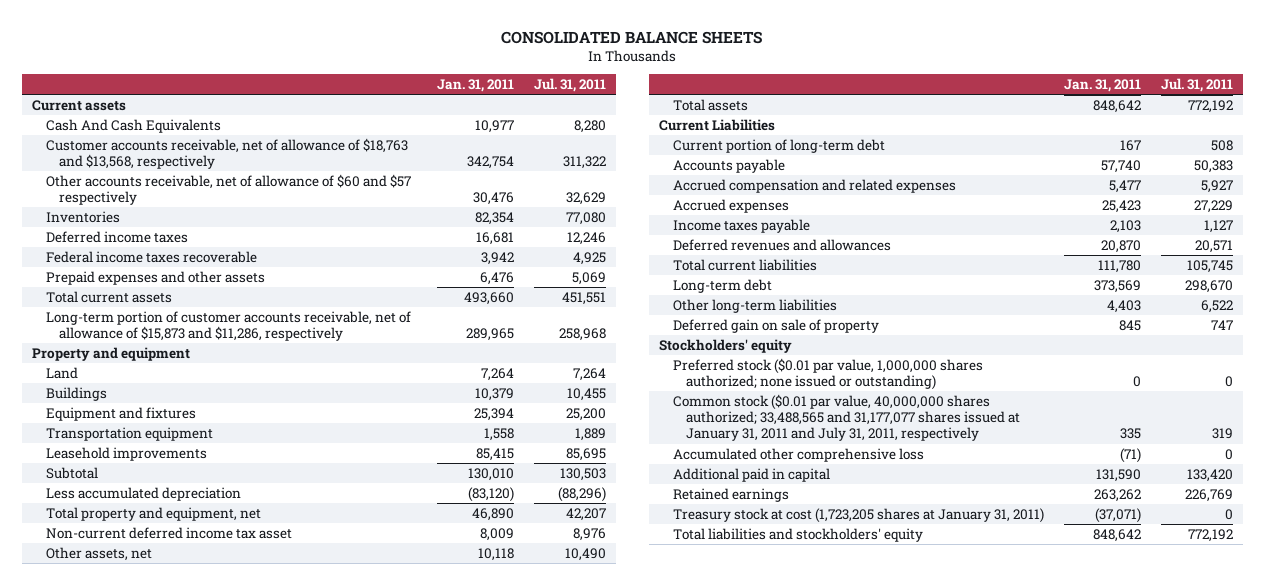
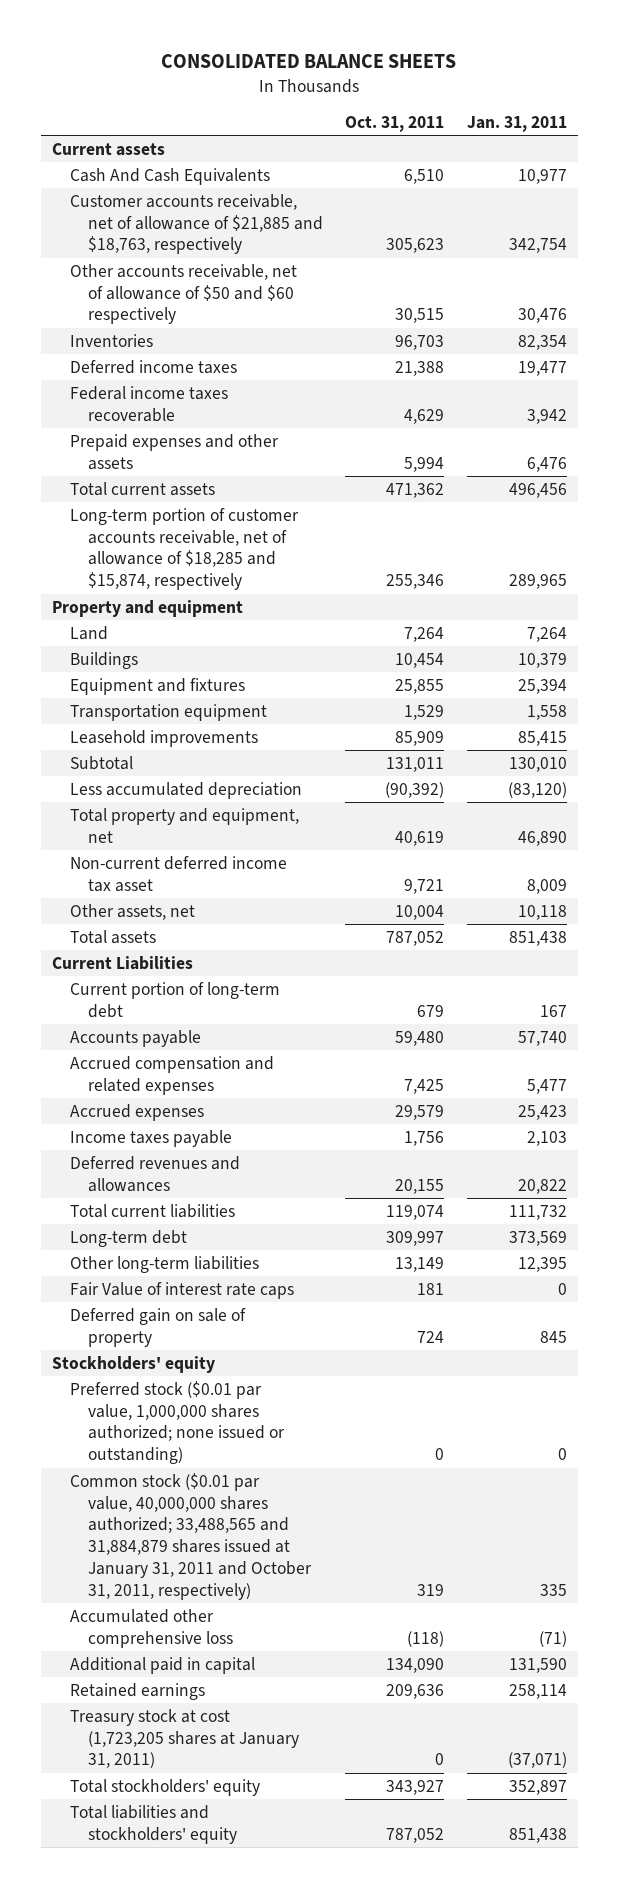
[533,78,606,93] Jul. 31, 2011 -> none
none -> [345,115,445,132] Oct. 31, 2011
[45,137,408,170] Customer accounts receivable, net of allowance of $18,763 and $13,568, respectively -> [69,193,323,255] Customer accounts receivable, net of allowance of $21,885 and $18,763, respectively
[45,173,411,206] Other accounts receivable, net of allowance of $60 and $57 respectively -> [69,263,297,325] Other accounts receivable, net of allowance of $50 and $60 respectively
[475,231,514,245] 16,681 -> [517,360,567,376] 19,477
[463,291,514,305] 493,660 -> [508,482,567,498] 496,456
[45,310,411,342] Long-term portion of customer accounts receivable, net of allowance of $15,873 and $11,286, respectively -> [69,507,299,591] Long-term portion of customer accounts receivable, net of allowance of $18,285 and $15,874, respectively
[1092,99,1141,113] 848,642 -> [508,930,567,946] 851,438
[1100,239,1141,253] 20,870 -> [517,1178,567,1194] 20,822
[1097,259,1141,273] 111,780 -> [508,1204,567,1220] 111,732
[1106,299,1141,313] 4,403 -> [517,1256,567,1272] 12,395
none -> [69,1281,294,1299] Fair Value of interest rate caps
[672,393,1021,442] Common stock ($0.01 par value, 40,000,000 shares authorized; 33,488,565 and 31,177,077 shares issued at January 31, 2011 and July 31, 2011, respectively -> [69,1472,312,1600] Common stock ($0.01 par value, 40,000,000 shares authorized; 33,488,565 and 31,884,879 shares issued at January 31, 2011 and October 31, 2011, respectively)
[1093,488,1141,502] 263,262 -> [508,1683,567,1699] 258,114
none -> [69,1778,260,1796] Total stockholders' equity
[1092,528,1141,542] 848,642 -> [508,1827,567,1843] 851,438

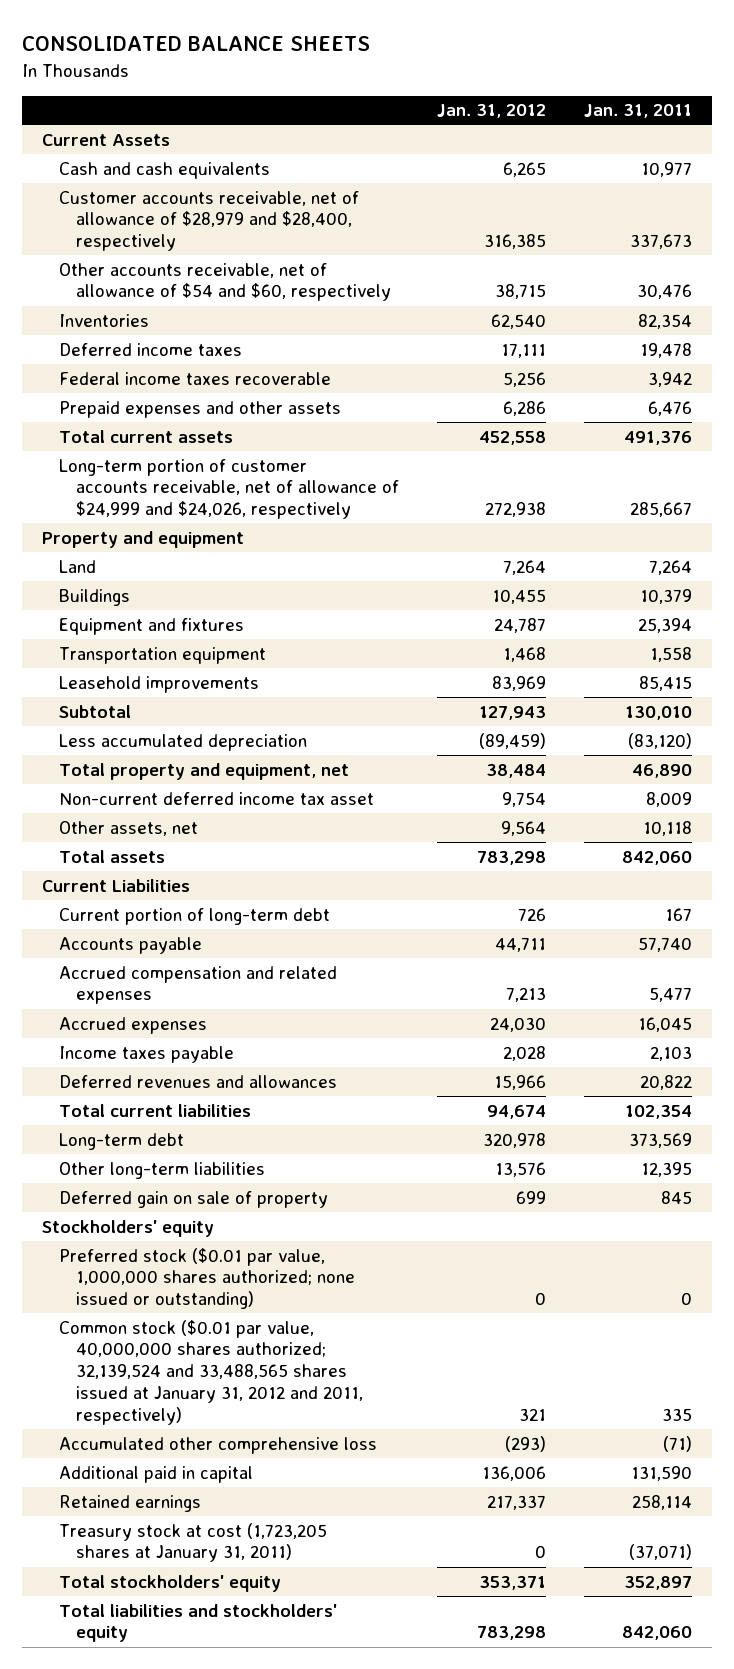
[345,115,445,132] Oct. 31, 2011 -> none
none -> [437,104,547,119] Jan. 31, 2012
[51,142,165,156] Current assets -> [41,133,170,146] Current Assets
[69,167,270,185] Cash And Cash Equivalents -> [58,161,270,179] Cash and cash equivalents
[69,193,323,255] Customer accounts receivable, net of allowance of $21,885 and $18,763, respectively -> [58,190,359,252] Customer accounts receivable, net of allowance of $28,979 and $28,400, respectively
[508,238,567,254] 342,754 -> [630,234,693,250] 337,673
[69,263,297,325] Other accounts receivable, net of allowance of $50 and $60 respectively -> [58,262,391,302] Other accounts receivable, net of allowance of $54 and $60, respectively
[517,360,567,376] 19,477 -> [640,342,693,358] 19,478
[508,482,567,498] 496,456 -> [624,430,693,445] 491,376
[69,507,299,591] Long-term portion of customer accounts receivable, net of allowance of $18,285 and $15,874, respectively -> [58,458,399,520] Long-term portion of customer accounts receivable, net of allowance of $24,999 and $24,026, respectively
[508,574,567,590] 289,965 -> [630,502,693,518] 285,667
[508,930,567,946] 851,438 -> [622,850,693,865] 842,060
[517,1104,567,1120] 25,423 -> [638,1016,693,1032] 16,045
[508,1204,567,1220] 111,732 -> [625,1104,693,1119] 102,354
[69,1281,294,1299] Fair Value of interest rate caps -> none
[69,1472,312,1600] Common stock ($0.01 par value, 40,000,000 shares authorized; 33,488,565 and 31,884,879 shares issued at January 31, 2011 and October 31, 2011, respectively) -> [58,1319,363,1425] Common stock ($0.01 par value, 40,000,000 shares authorized; 32,139,524 and 33,488,565 shares issued at January 31, 2012 and 2011, respectively)
[508,1827,567,1843] 851,438 -> [622,1626,693,1641] 842,060

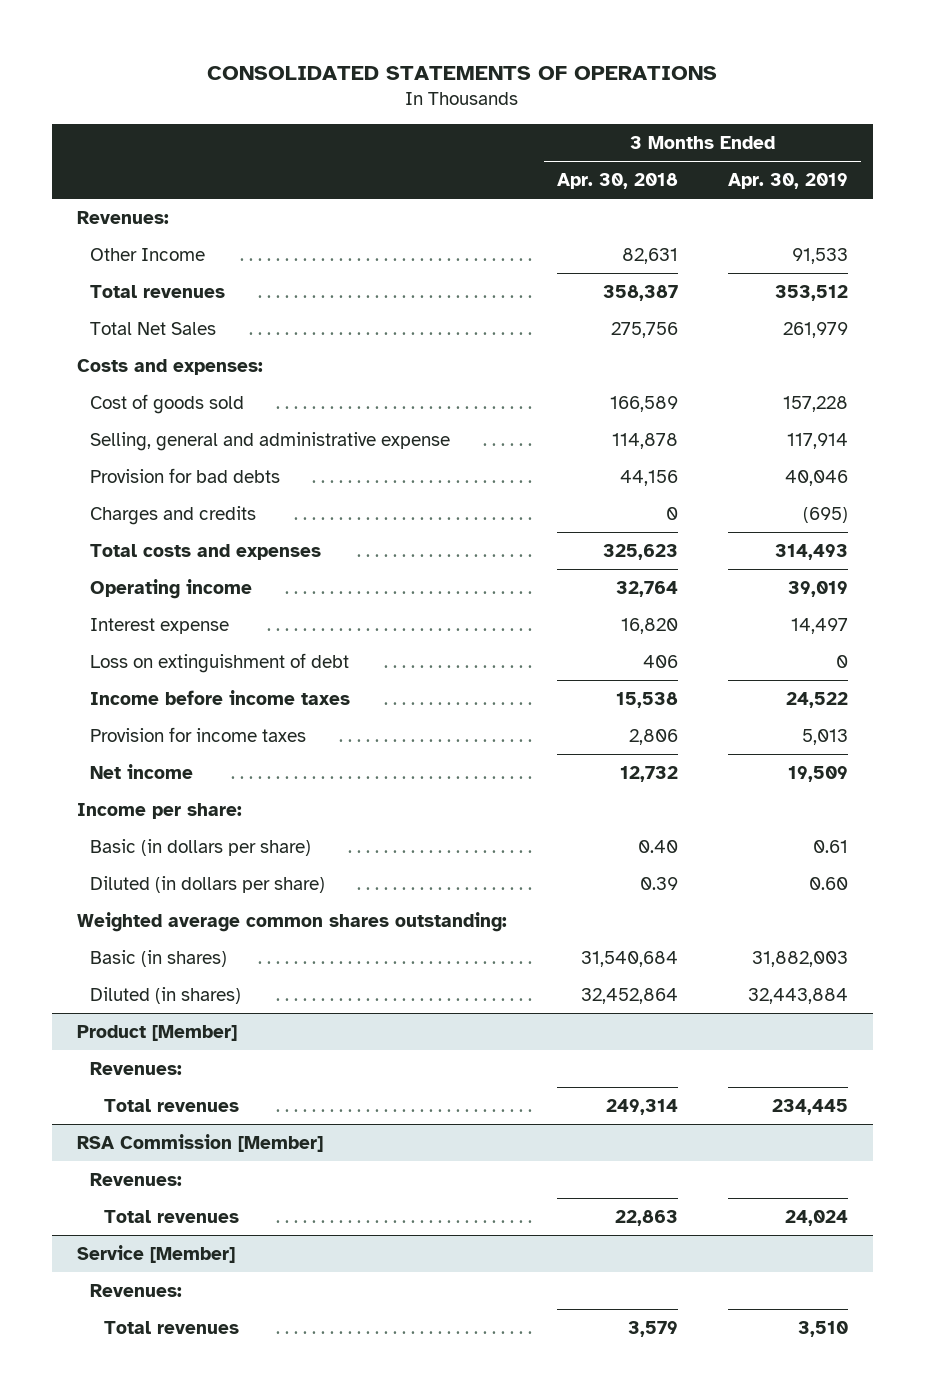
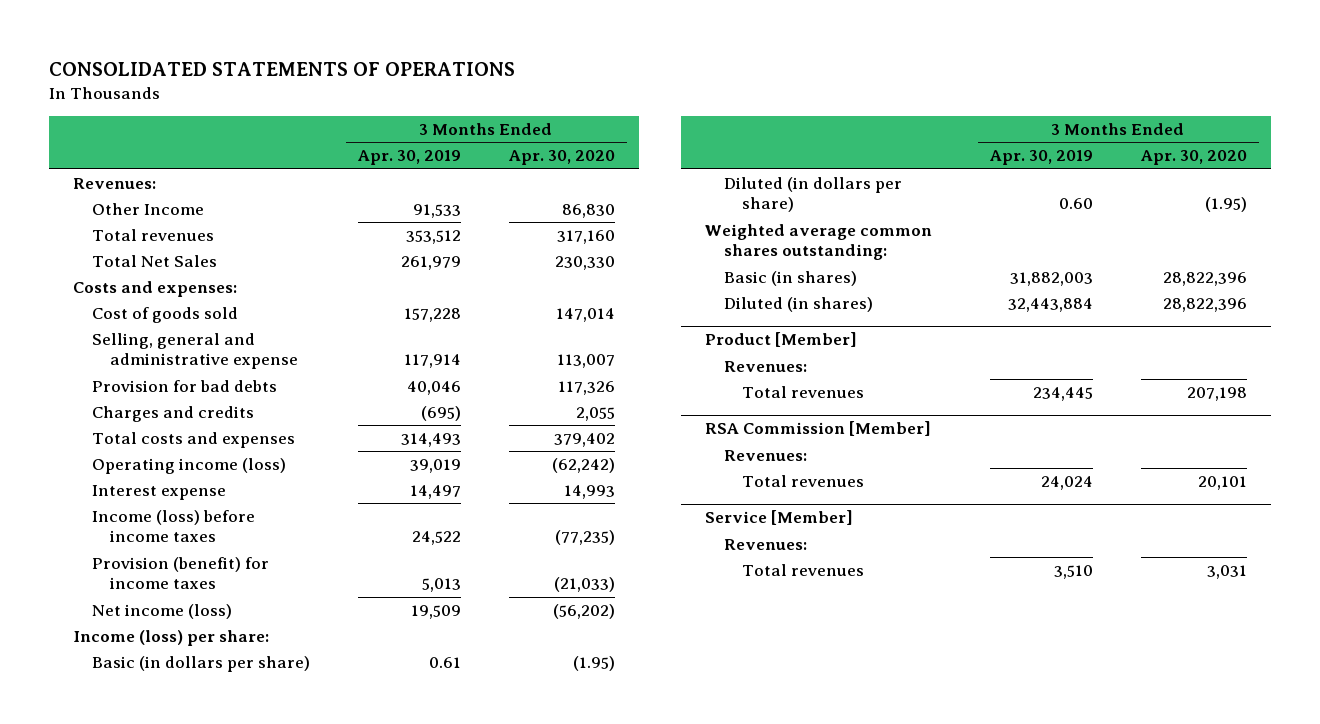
[556,172,678,189] Apr. 30, 2018 -> none
none -> [507,150,615,166] Apr. 30, 2020
[90,578,253,599] Operating income -> [91,458,286,475] Operating income (loss)
[90,652,350,673] Loss on extinguishment of debt -> none
[90,689,351,705] Income before income taxes -> [91,510,255,543] Income (loss) before income taxes
[90,726,307,742] Provision for income taxes -> [91,557,269,590] Provision (benefit) for income taxes
[90,763,194,779] Net income -> [91,604,232,620] Net income (loss)
[76,802,242,819] Income per share: -> [73,630,270,647] Income (loss) per share:

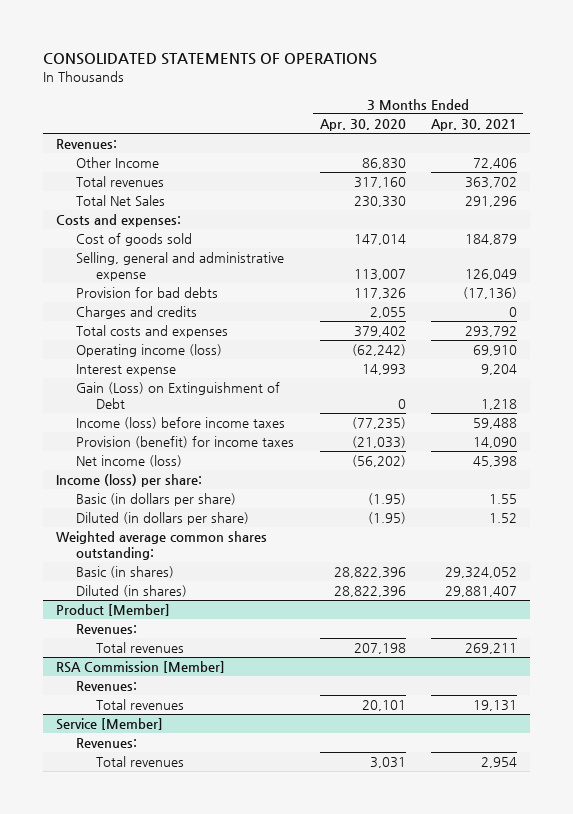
[356,150,461,166] Apr. 30, 2019 -> none
none -> [431,118,518,131] Apr. 30, 2021
none -> [76,382,281,410] Gain (Loss) on Extinguishment of Debt

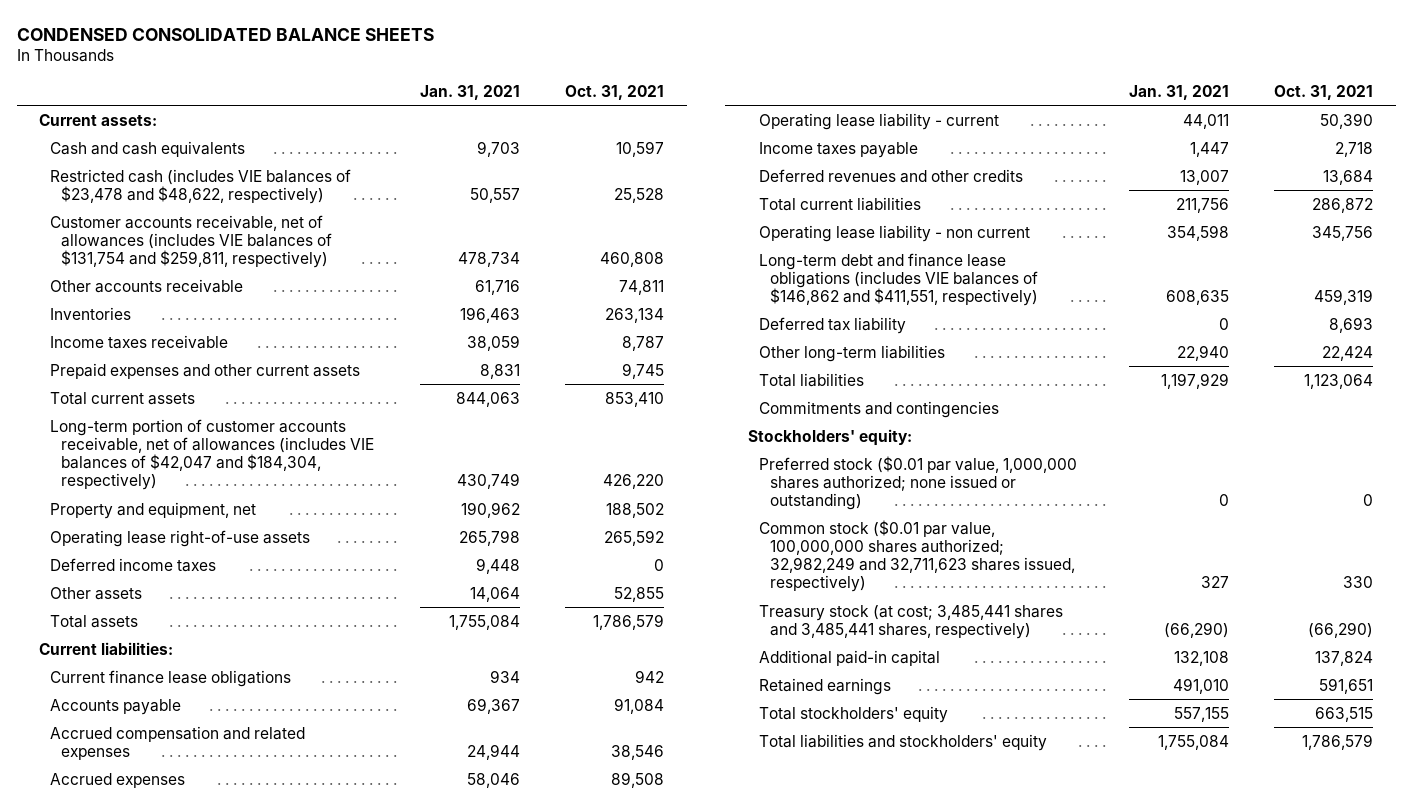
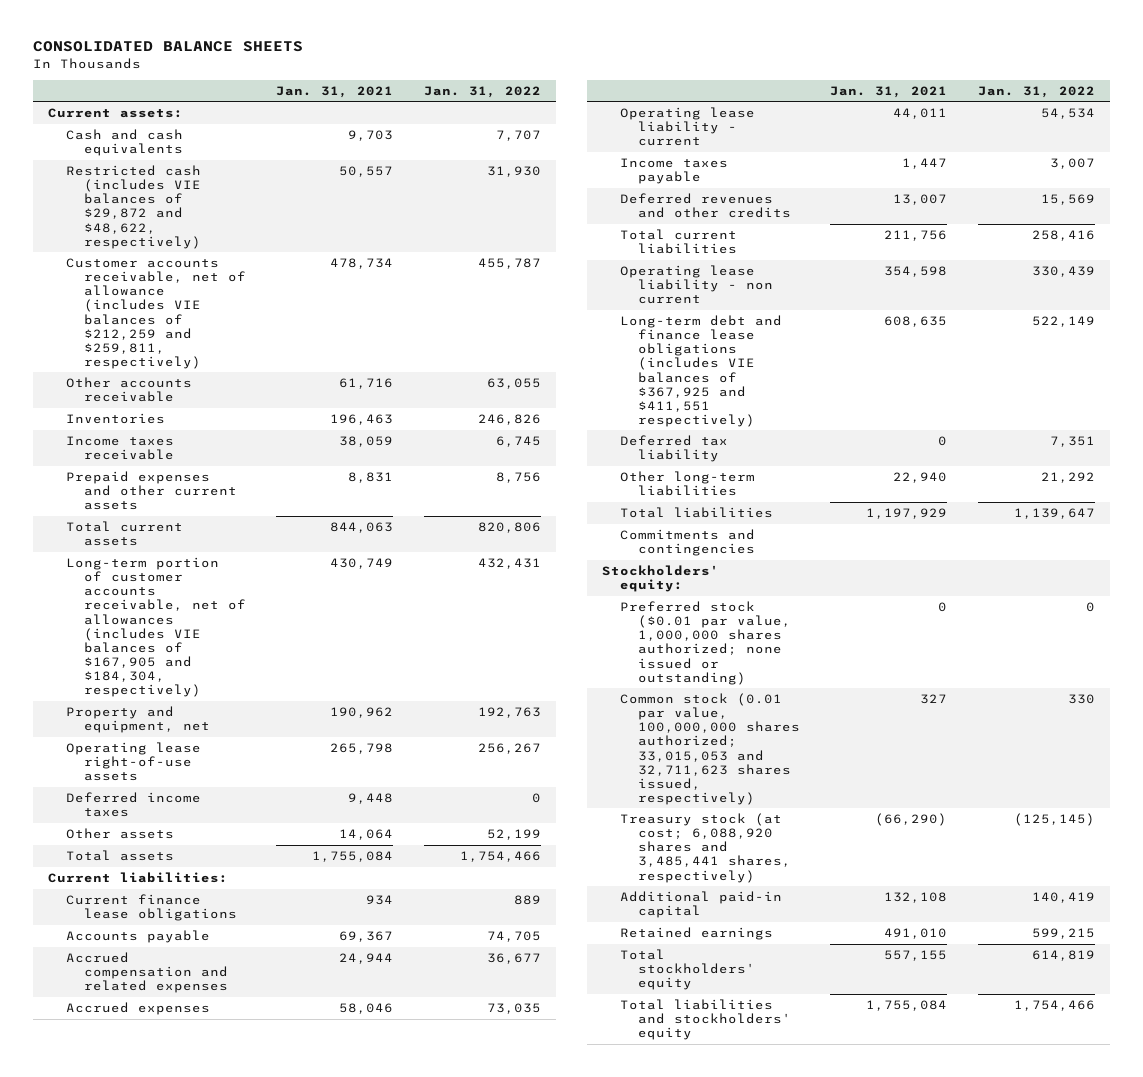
[16,27,434,41] CONDENSED CONSOLIDATED BALANCE SHEETS -> [32,41,303,53] CONSOLIDATED BALANCE SHEETS
[565,84,665,100] Oct. 31, 2021 -> none
none -> [424,85,542,98] Jan. 31, 2022
[50,168,352,204] Restricted cash (includes VIE balances of $23,478 and $48,622, respectively) -> [65,165,201,249] Restricted cash (includes VIE balances of $29,872 and $48,622, respectively)
[50,214,333,268] Customer accounts receivable, net of allowances (includes VIE balances of $131,754 and $259,811, respectively) -> [65,258,246,369] Customer accounts receivable, net of allowance (includes VIE balances of $212,259 and $259,811, respectively)
[50,418,375,491] Long-term portion of customer accounts receivable, net of allowances (includes VIE balances of $42,047 and $184,304, respectively) -> [65,557,246,698] Long-term portion of customer accounts receivable, net of allowances (includes VIE balances of $167,905 and $184,304, respectively)
[759,252,1039,306] Long-term debt and finance lease obligations (includes VIE balances of $146,862 and $411,551, respectively) -> [619,315,782,427] Long-term debt and finance lease obligations (includes VIE balances of $367,925 and $411,551 respectively)
[759,519,1076,593] Common stock ($0.01 par value, 100,000,000 shares authorized; 32,982,249 and 32,711,623 shares issued, respectively) -> [619,693,800,805] Common stock (0.01 par value, 100,000,000 shares authorized; 33,015,053 and 32,711,623 shares issued, respectively)
[759,604,1064,639] Treasury stock (at cost; 3,485,441 shares and 3,485,441 shares, respectively) -> [619,813,791,883] Treasury stock (at cost; 6,088,920 shares and 3,485,441 shares, respectively)

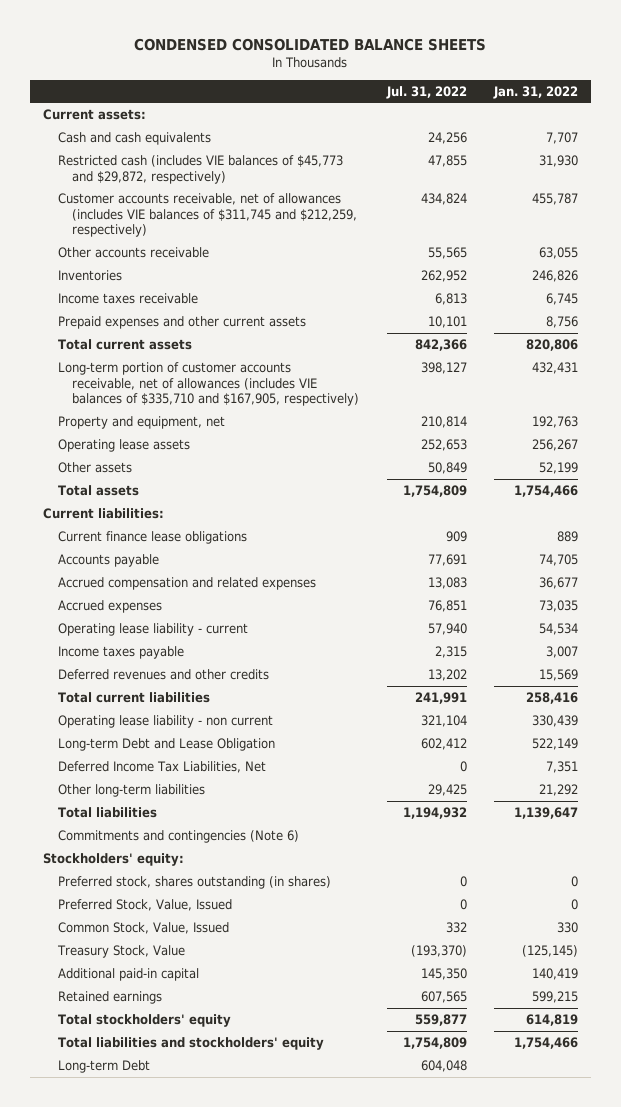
[32,41,303,53] CONSOLIDATED BALANCE SHEETS -> [134,37,487,51] CONDENSED CONSOLIDATED BALANCE SHEETS
[276,85,394,98] Jan. 31, 2021 -> none
none -> [385,85,467,99] Jul. 31, 2022
[65,165,201,249] Restricted cash (includes VIE balances of $29,872 and $48,622, respectively) -> [57,155,343,184] Restricted cash (includes VIE balances of $45,773 and $29,872, respectively)
[65,258,246,369] Customer accounts receivable, net of allowance (includes VIE balances of $212,259 and $259,811, respectively) -> [57,193,358,238] Customer accounts receivable, net of allowances (includes VIE balances of $311,745 and $212,259, respectively)
[65,557,246,698] Long-term portion of customer accounts receivable, net of allowances (includes VIE balances of $167,905 and $184,304, respectively) -> [57,362,360,407] Long-term portion of customer accounts receivable, net of allowances (includes VIE balances of $335,710 and $167,905, respectively)
[65,792,201,818] Deferred income taxes -> none
[65,742,201,782] Operating lease right-of-use assets -> [57,439,190,453] Operating lease assets
[619,315,782,427] Long-term debt and finance lease obligations (includes VIE balances of $367,925 and $411,551 respectively) -> [57,738,275,752] Long-term Debt and Lease Obligation
[619,435,728,463] Deferred tax liability -> [57,761,266,774] Deferred Income Tax Liabilities, Net
[619,529,755,557] Commitments and contingencies -> [57,830,299,844] Commitments and contingencies (Note 6)
none -> [57,876,331,890] Preferred stock, shares outstanding (in shares)
[619,601,791,685] Preferred stock ($0.01 par value, 1,000,000 shares authorized; none issued or outstanding) -> [57,899,232,912] Preferred Stock, Value, Issued
[619,693,800,805] Common stock (0.01 par value, 100,000,000 shares authorized; 33,015,053 and 32,711,623 shares issued, respectively) -> [57,922,229,935] Common Stock, Value, Issued
[619,813,791,883] Treasury stock (at cost; 6,088,920 shares and 3,485,441 shares, respectively) -> [56,945,185,959] Treasury Stock, Value
none -> [57,1060,150,1074] Long-term Debt

